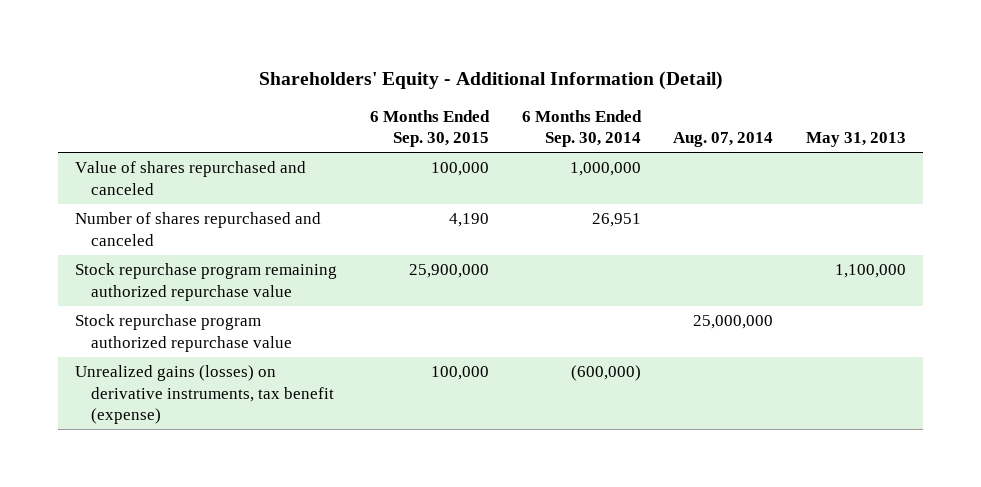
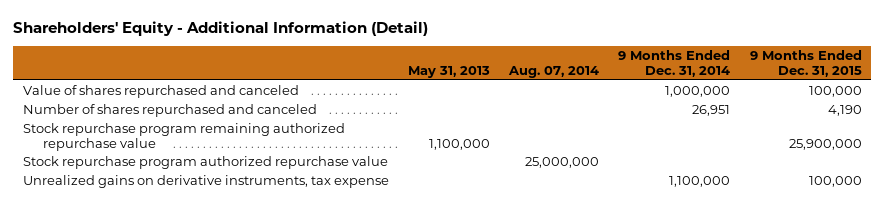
[369,109,490,148] 6 Months Ended Sep. 30, 2015 -> none
[521,109,642,148] 6 Months Ended Sep. 30, 2014 -> none
none -> [618,49,731,77] 9 Months Ended Dec. 31, 2014
none -> [749,49,862,77] 9 Months Ended Dec. 31, 2015
[74,365,334,425] Unrealized gains (losses) on derivative instruments, tax benefit (expense) -> [22,174,389,188] Unrealized gains on derivative instruments, tax expense

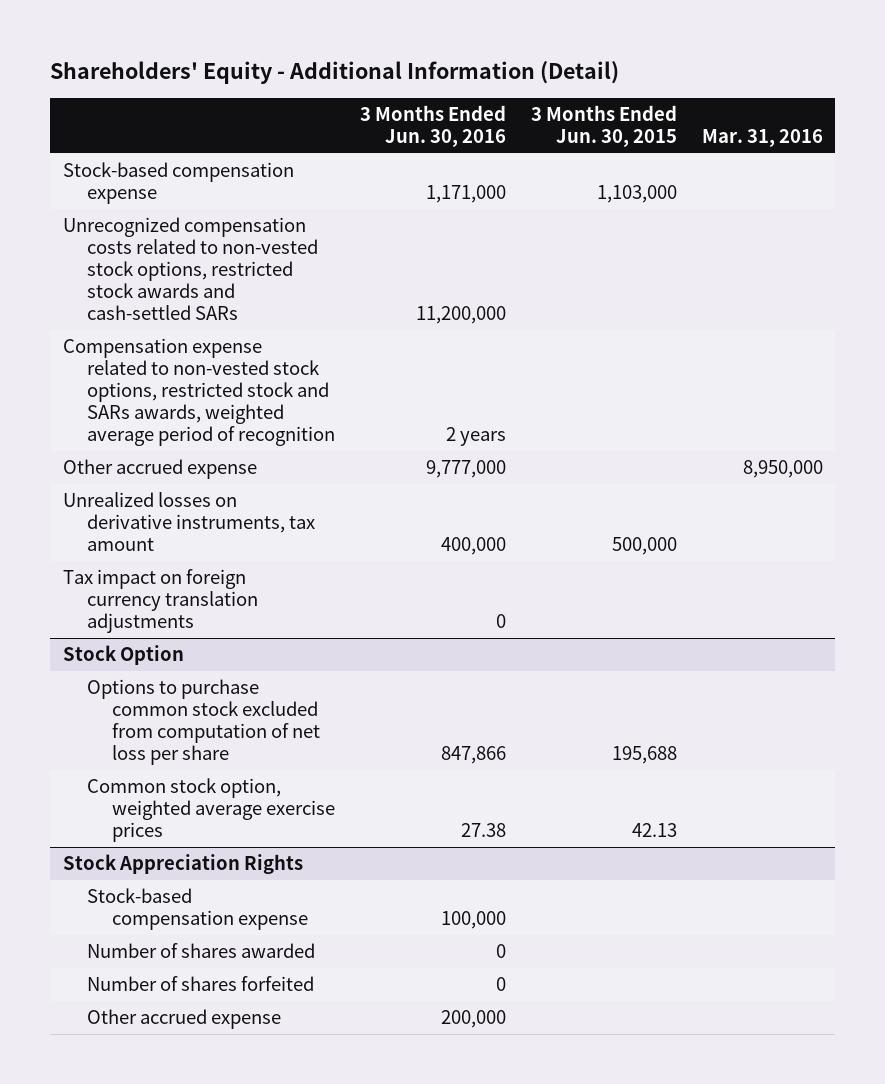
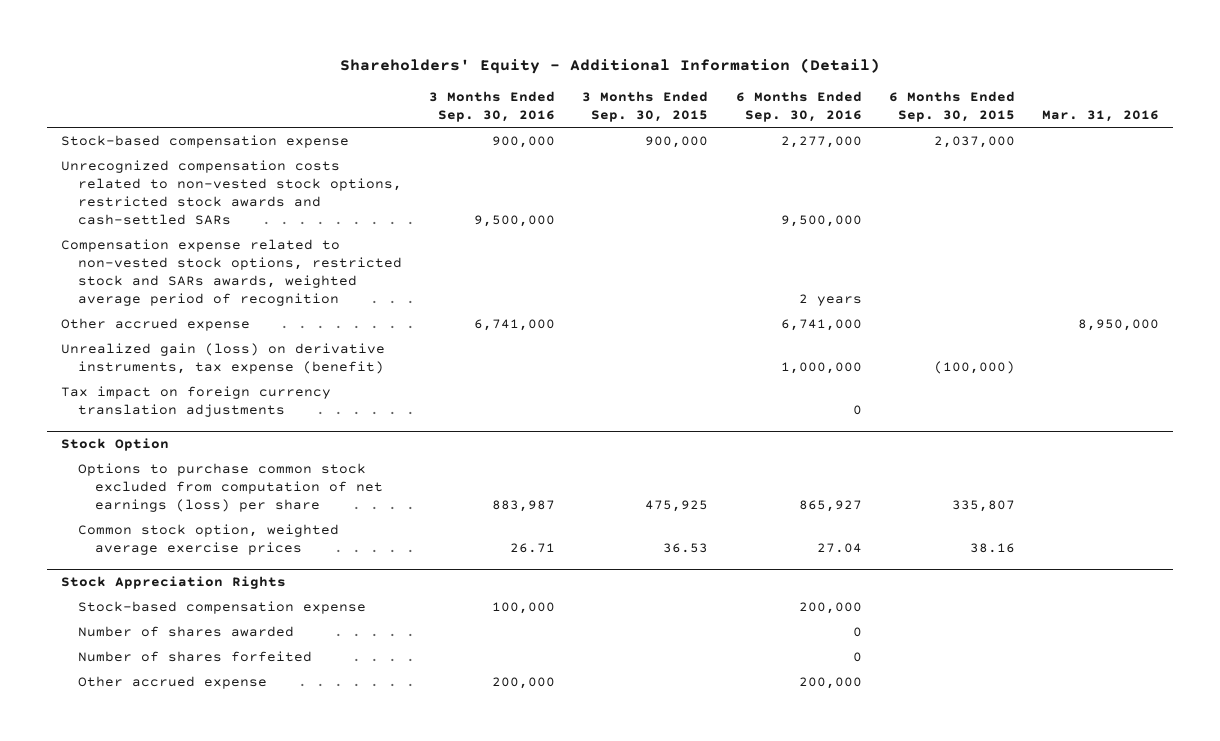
[360,104,507,147] 3 Months Ended Jun. 30, 2016 -> none
[530,104,677,147] 3 Months Ended Jun. 30, 2015 -> none
none -> [429,90,556,123] 3 Months Ended Sep. 30, 2016
none -> [582,90,709,123] 3 Months Ended Sep. 30, 2015
none -> [735,90,862,123] 6 Months Ended Sep. 30, 2016
none -> [889,90,1016,123] 6 Months Ended Sep. 30, 2015
[62,492,316,552] Unrealized losses on derivative instruments, tax amount -> [60,342,385,374] Unrealized gain (loss) on derivative instruments, tax expense (benefit)
[87,679,320,766] Options to purchase common stock excluded from computation of net loss per share -> [77,462,383,512] Options to purchase common stock excluded from computation of net earnings (loss) per share

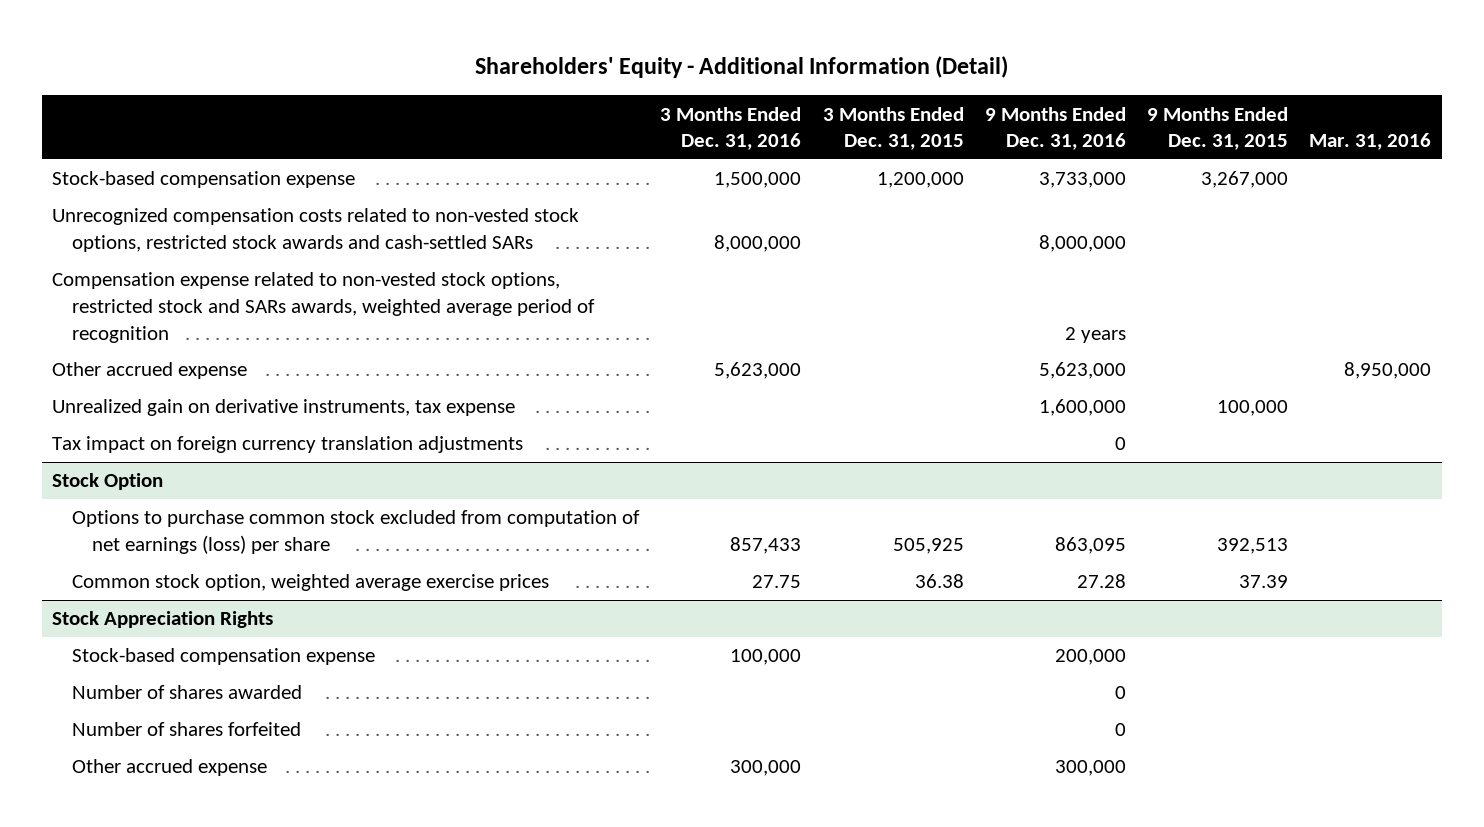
[429,90,556,123] 3 Months Ended Sep. 30, 2016 -> none
[582,90,709,123] 3 Months Ended Sep. 30, 2015 -> none
[735,90,862,123] 6 Months Ended Sep. 30, 2016 -> none
[889,90,1016,123] 6 Months Ended Sep. 30, 2015 -> none
none -> [660,106,802,151] 3 Months Ended Dec. 31, 2016
none -> [822,106,964,151] 3 Months Ended Dec. 31, 2015
none -> [984,106,1126,151] 9 Months Ended Dec. 31, 2016
none -> [1147,106,1289,151] 9 Months Ended Dec. 31, 2015
[60,342,385,374] Unrealized gain (loss) on derivative instruments, tax expense (benefit) -> [52,399,516,417] Unrealized gain on derivative instruments, tax expense

